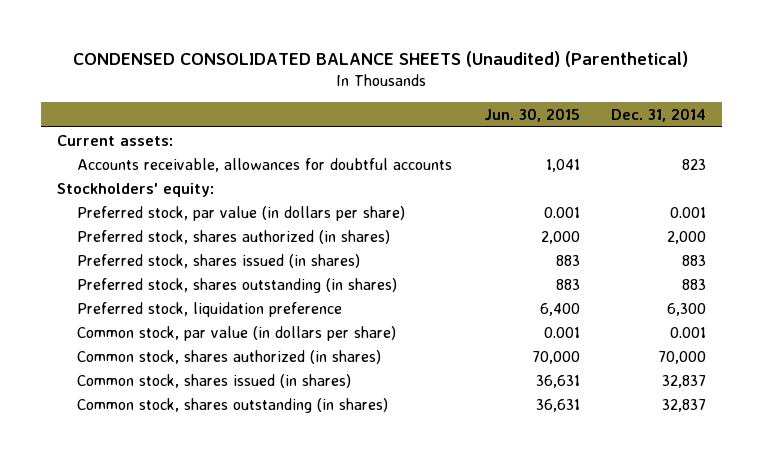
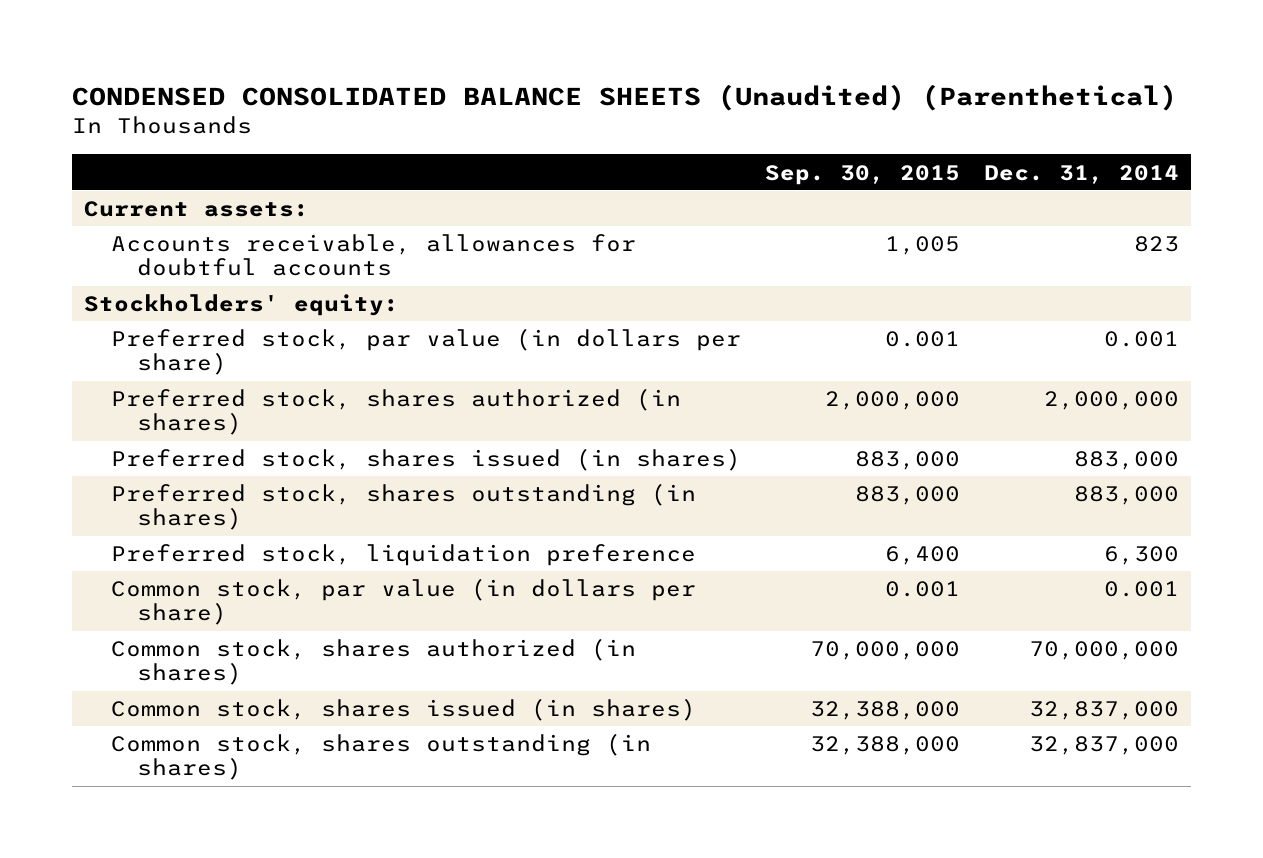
[483,107,580,122] Jun. 30, 2015 -> none
none -> [764,164,960,185] Sep. 30, 2015
[667,230,707,244] 2,000 -> [1044,391,1180,411] 2,000,000
[682,254,707,266] 883 -> [1074,451,1180,471] 883,000
[682,278,707,290] 883 -> [1074,486,1180,506] 883,000
[658,350,707,364] 70,000 -> [1029,641,1180,661] 70,000,000
[662,374,707,388] 32,837 -> [1029,701,1180,721] 32,837,000
[662,398,707,412] 32,837 -> [1029,736,1180,756] 32,837,000

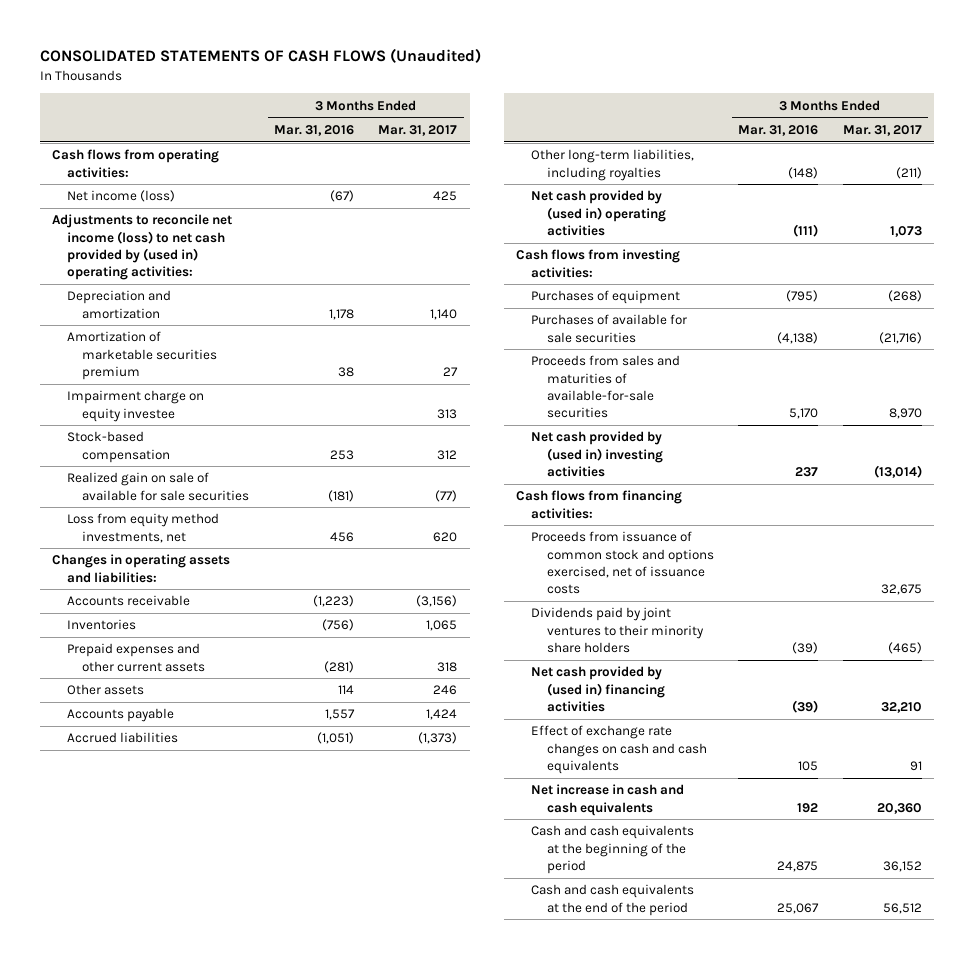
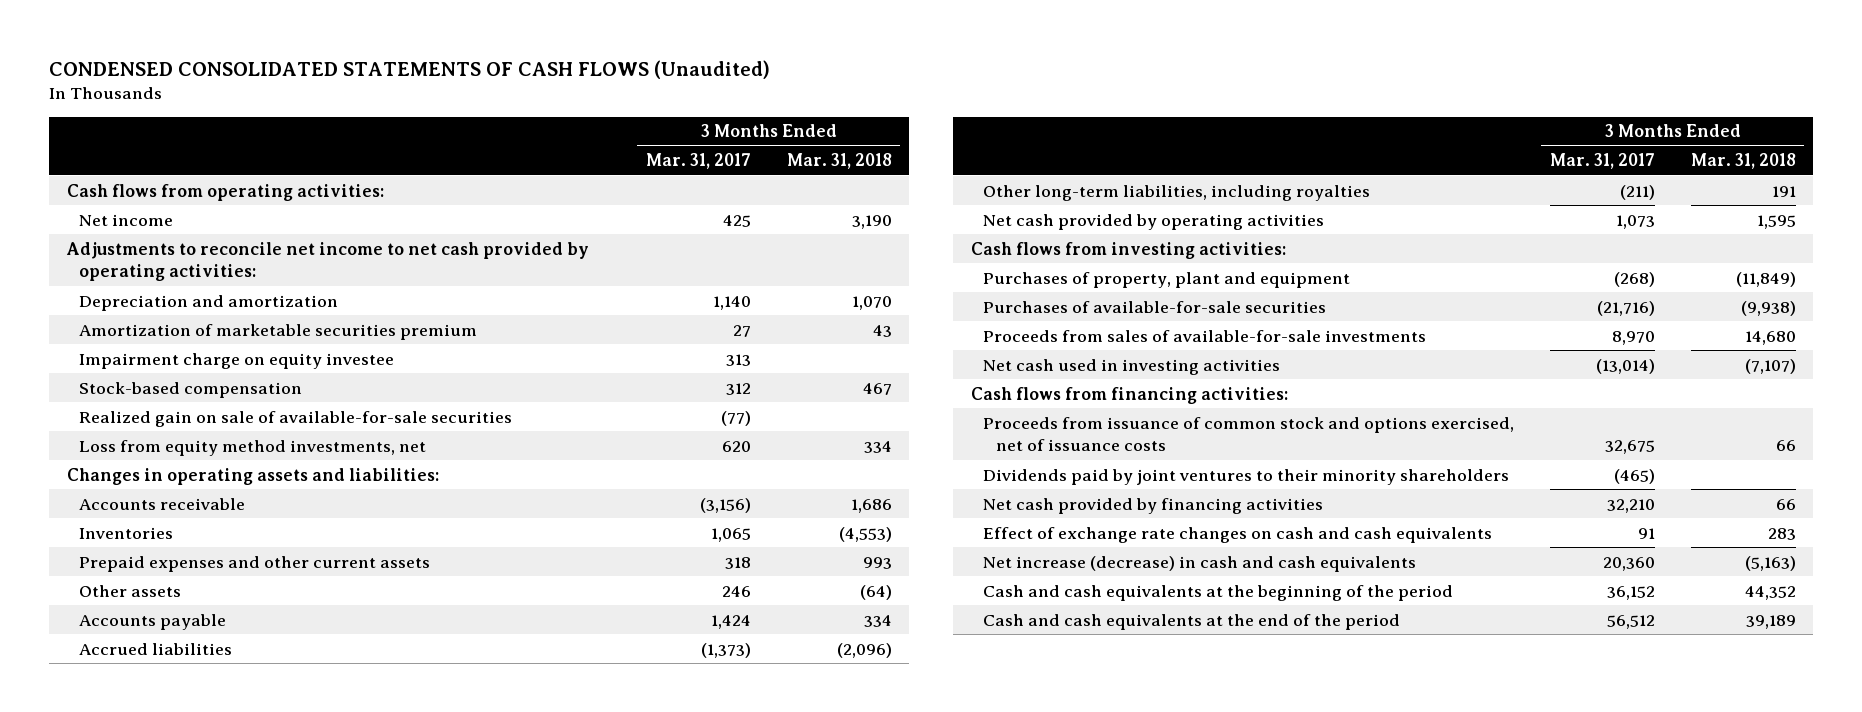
[39,47,481,63] CONSOLIDATED STATEMENTS OF CASH FLOWS (Unaudited) -> [48,59,770,79] CONDENSED CONSOLIDATED STATEMENTS OF CASH FLOWS (Unaudited)
[273,124,354,136] Mar. 31, 2016 -> none
none -> [786,153,892,170] Mar. 31, 2018
[67,190,176,203] Net income (loss) -> [79,213,174,226] Net income
[51,214,232,281] Adjustments to reconcile net income (loss) to net cash provided by (used in) operating activities: -> [65,241,589,282] Adjustments to reconcile net income to net cash provided by operating activities:
[67,472,250,501] Realized gain on sale of available for sale securities -> [79,410,513,427] Realized gain on sale of available-for-sale securities
[531,190,666,236] Net cash provided by (used in) operating activities -> [983,213,1325,230] Net cash provided by operating activities
[531,290,681,305] Purchases of equipment -> [983,271,1351,288] Purchases of property, plant and equipment
[531,314,688,343] Purchases of available for sale securities -> [983,300,1327,313] Purchases of available-for-sale securities
[531,355,681,419] Proceeds from sales and maturities of available-for-sale securities -> [983,329,1427,342] Proceeds from sales of available-for-sale investments
[531,431,663,477] Net cash provided by (used in) investing activities -> [983,358,1281,375] Net cash used in investing activities
[531,607,704,653] Dividends paid by joint ventures to their minority share holders -> [983,468,1510,485] Dividends paid by joint ventures to their minority shareholders
[531,666,665,712] Net cash provided by (used in) financing activities -> [983,497,1324,514] Net cash provided by financing activities
[531,784,685,816] Net increase in cash and cash equivalents -> [983,555,1417,572] Net increase (decrease) in cash and cash equivalents

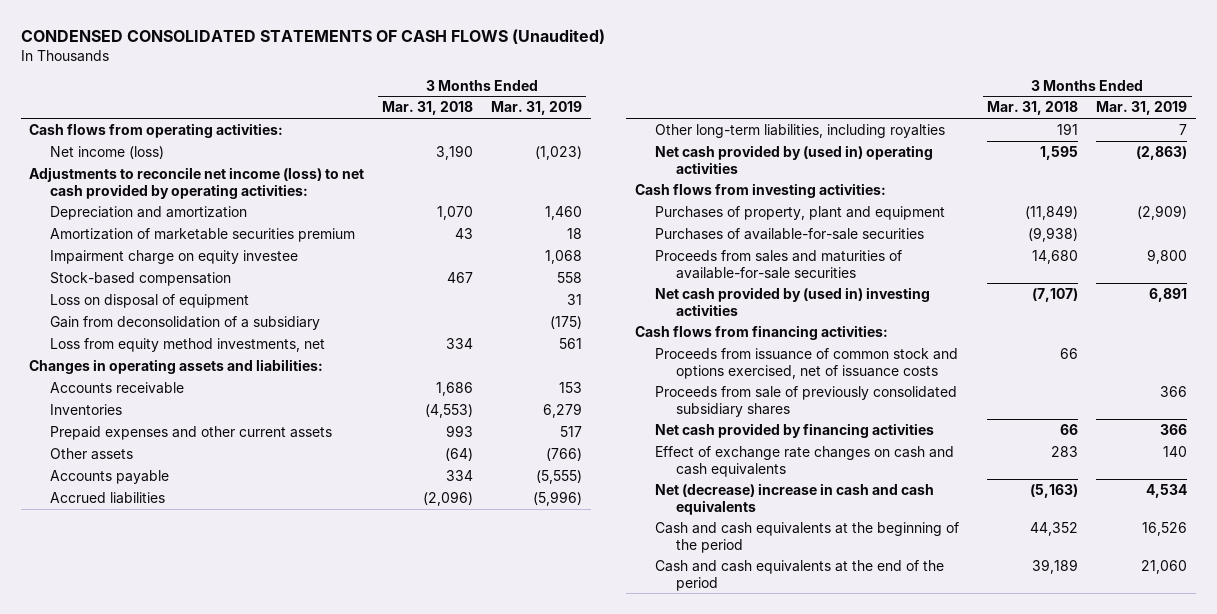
[645,153,751,170] Mar. 31, 2017 -> none
none -> [490,101,582,116] Mar. 31, 2019
[79,213,174,226] Net income -> [50,145,165,159] Net income (loss)
[65,241,589,282] Adjustments to reconcile net income to net cash provided by operating activities: -> [29,166,365,199] Adjustments to reconcile net income (loss) to net cash provided by operating activities:
[79,410,513,427] Realized gain on sale of available-for-sale securities -> none
none -> [50,293,250,308] Loss on disposal of equipment
none -> [50,315,321,330] Gain from deconsolidation of a subsidiary
[983,213,1325,230] Net cash provided by operating activities -> [655,144,934,174] Net cash provided by (used in) operating activities
[983,329,1427,342] Proceeds from sales of available-for-sale investments -> [655,249,903,279] Proceeds from sales and maturities of available-for-sale securities
[983,358,1281,375] Net cash used in investing activities -> [655,286,931,316] Net cash provided by (used in) investing activities
[983,468,1510,485] Dividends paid by joint ventures to their minority shareholders -> none
none -> [655,385,958,417] Proceeds from sale of previously consolidated subsidiary shares
[983,555,1417,572] Net increase (decrease) in cash and cash equivalents -> [655,482,935,515] Net (decrease) increase in cash and cash equivalents

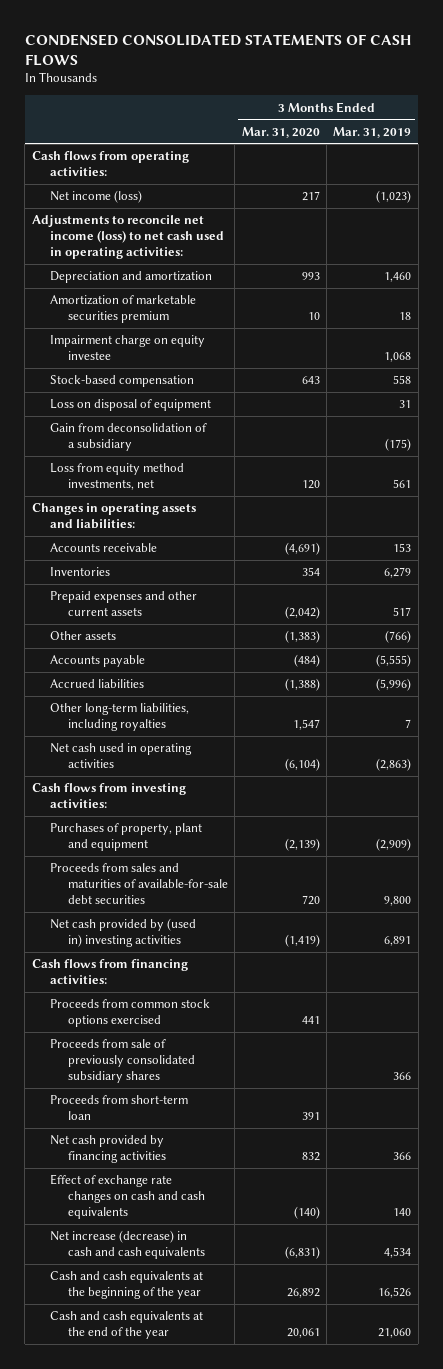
[20,29,605,45] CONDENSED CONSOLIDATED STATEMENTS OF CASH FLOWS (Unaudited) -> [24,33,411,66] CONDENSED CONSOLIDATED STATEMENTS OF CASH FLOWS
[382,101,474,116] Mar. 31, 2018 -> none
none -> [241,126,320,138] Mar. 31, 2020
[29,166,365,199] Adjustments to reconcile net income (loss) to net cash provided by operating activities: -> [31,215,224,259] Adjustments to reconcile net income (loss) to net cash used in operating activities:
[655,144,934,174] Net cash provided by (used in) operating activities -> [49,743,192,769] Net cash used in operating activities
[655,227,925,240] Purchases of available-for-sale securities -> none
[655,249,903,279] Proceeds from sales and maturities of available-for-sale securities -> [49,863,228,904] Proceeds from sales and maturities of available-for-sale debt securities
[655,347,959,379] Proceeds from issuance of common stock and options exercised, net of issuance costs -> [49,999,210,1028] Proceeds from common stock options exercised
none -> [49,1095,188,1121] Proceeds from short-term loan
[655,482,935,515] Net (decrease) increase in cash and cash equivalents -> [49,1230,205,1260] Net increase (decrease) in cash and cash equivalents
[655,521,960,553] Cash and cash equivalents at the beginning of the period -> [49,1271,203,1300] Cash and cash equivalents at the beginning of the year
[655,559,945,591] Cash and cash equivalents at the end of the period -> [49,1311,203,1340] Cash and cash equivalents at the end of the year

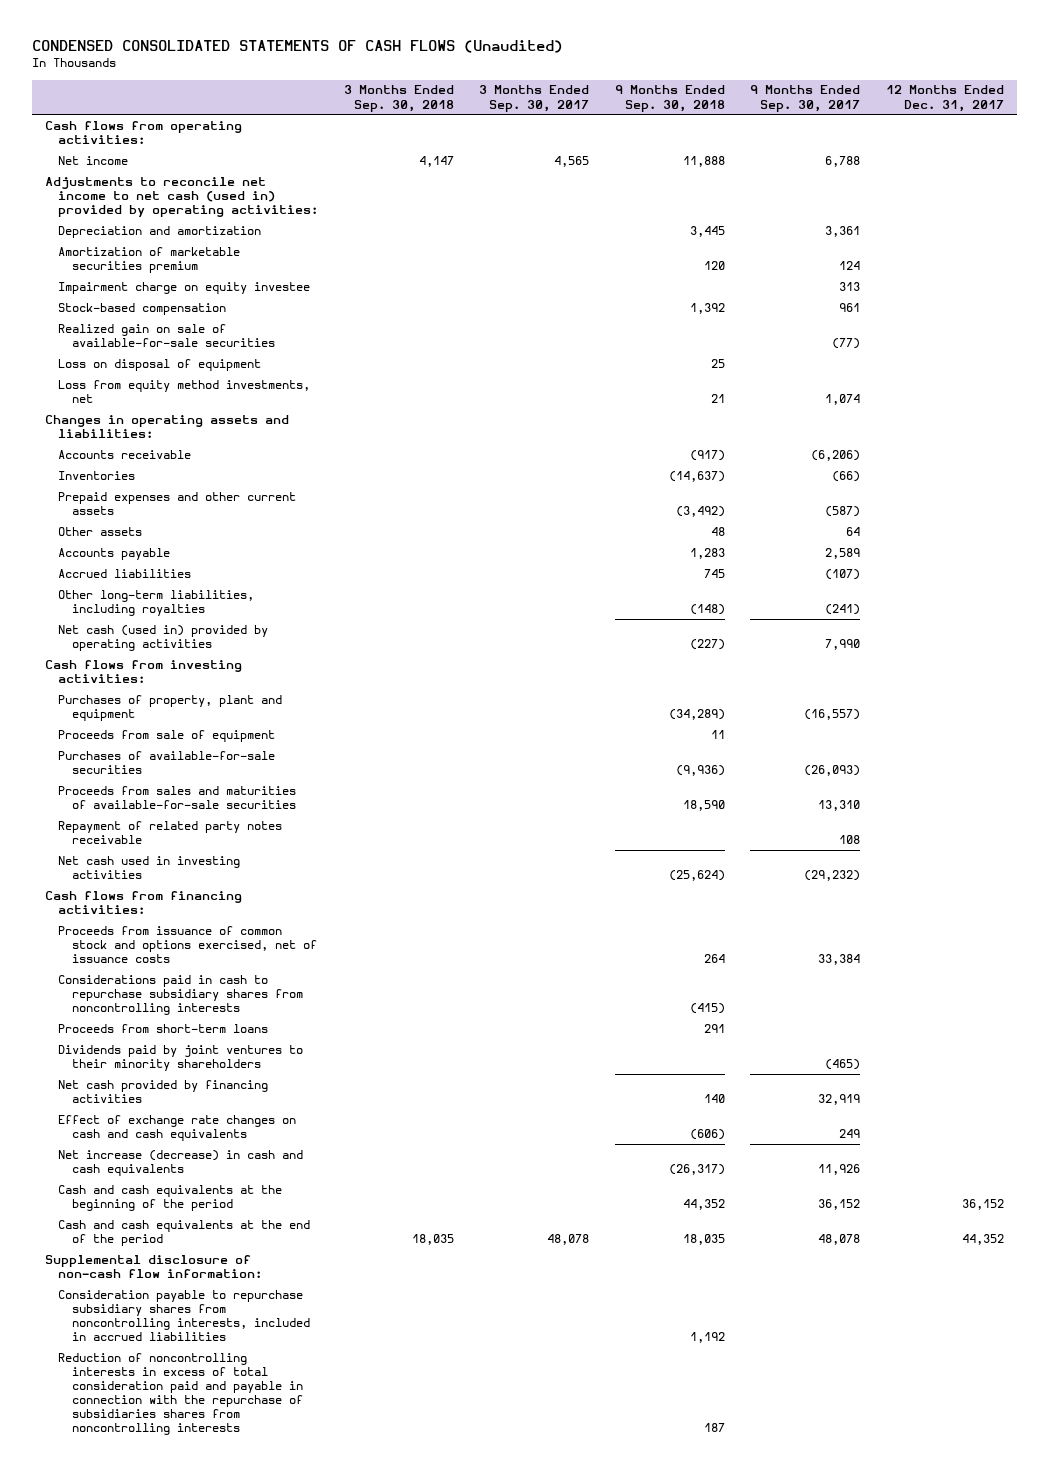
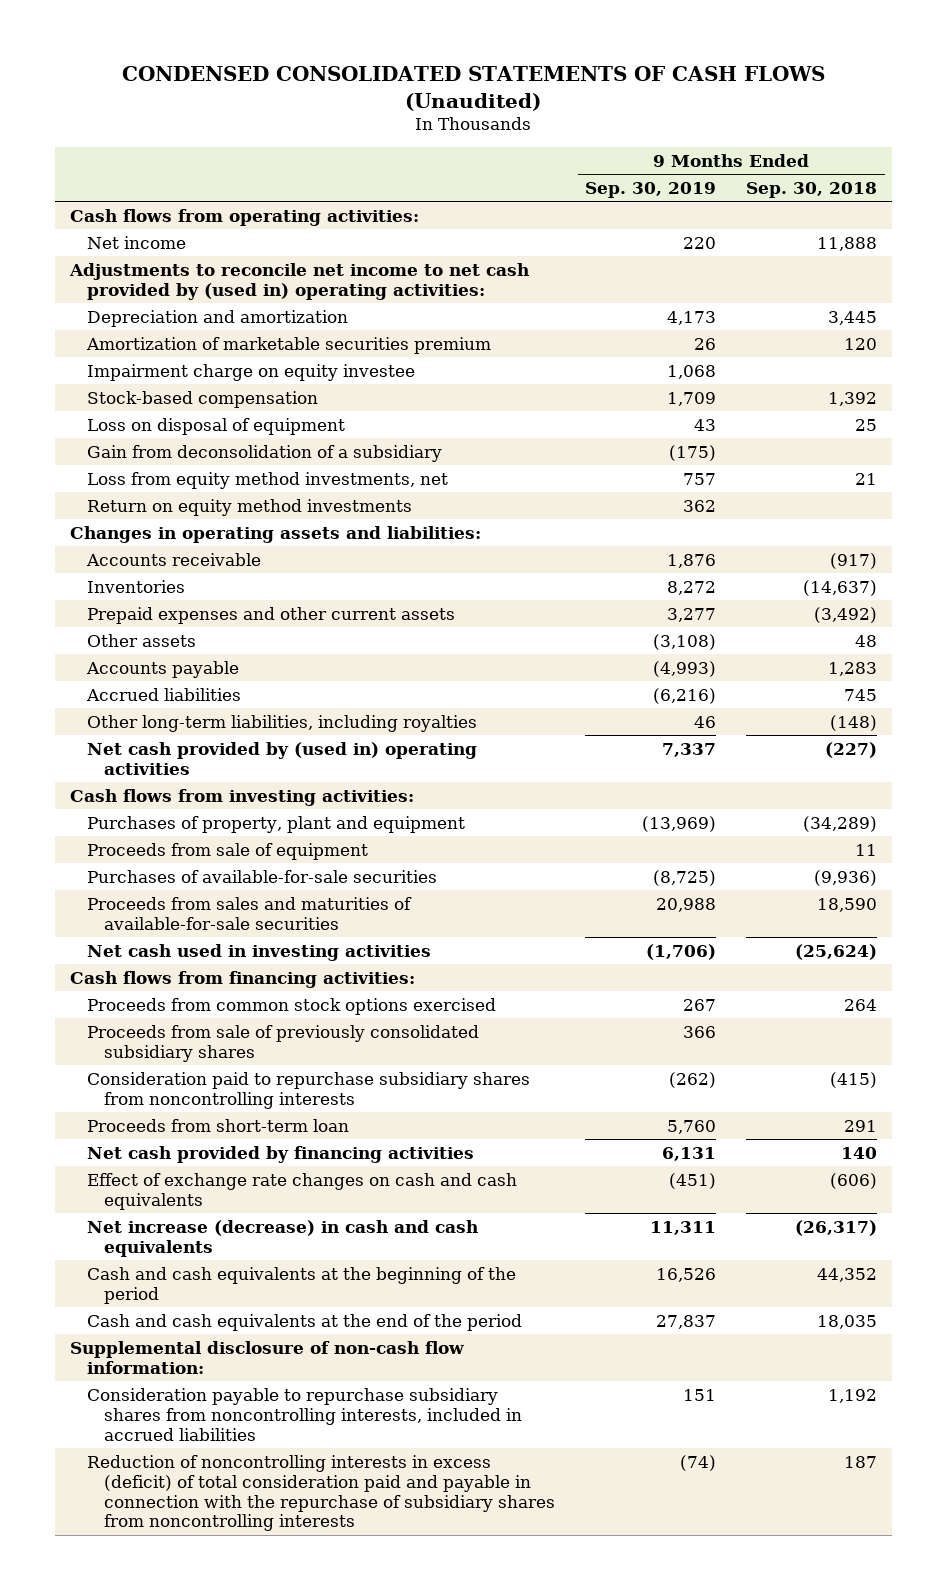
[343,85,454,112] 3 Months Ended Sep. 30, 2018 -> none
[479,85,590,112] 3 Months Ended Sep. 30, 2017 -> none
[750,85,861,112] 9 Months Ended Sep. 30, 2017 -> none
[886,85,1005,112] 12 Months Ended Dec. 31, 2017 -> none
none -> [585,182,717,199] Sep. 30, 2019
[45,176,319,218] Adjustments to reconcile net income to net cash (used in) provided by operating activities: -> [68,262,529,300] Adjustments to reconcile net income to net cash provided by (used in) operating activities:
[58,323,275,347] Realized gain on sale of available-for-sale securities -> none
none -> [87,444,443,462] Gain from deconsolidation of a subsidiary
none -> [87,498,413,516] Return on equity method investments
[58,624,269,651] Net cash (used in) provided by operating activities -> [87,741,478,775] Net cash provided by (used in) operating activities
[58,820,283,844] Repayment of related party notes receivable -> none
[58,1044,304,1071] Dividends paid by joint ventures to their minority shareholders -> none
[58,925,317,964] Proceeds from issuance of common stock and options exercised, net of issuance costs -> [87,997,497,1015] Proceeds from common stock options exercised
none -> [87,1024,480,1062] Proceeds from sale of previously consolidated subsidiary shares
[58,974,303,1016] Considerations paid in cash to repurchase subsidiary shares from noncontrolling interests -> [87,1071,531,1109] Consideration paid to repurchase subsidiary shares from noncontrolling interests
[58,1023,269,1033] Proceeds from short-term loans -> [87,1118,350,1132] Proceeds from short-term loan
[58,1352,303,1436] Reduction of noncontrolling interests in excess of total consideration paid and payable in connection with the repurchase of subsidiaries shares from noncontrolling interests -> [87,1454,556,1532] Reduction of noncontrolling interests in excess (deficit) of total consideration paid and payable in connection with the repurchase of subsidiary shares from noncontrolling interests

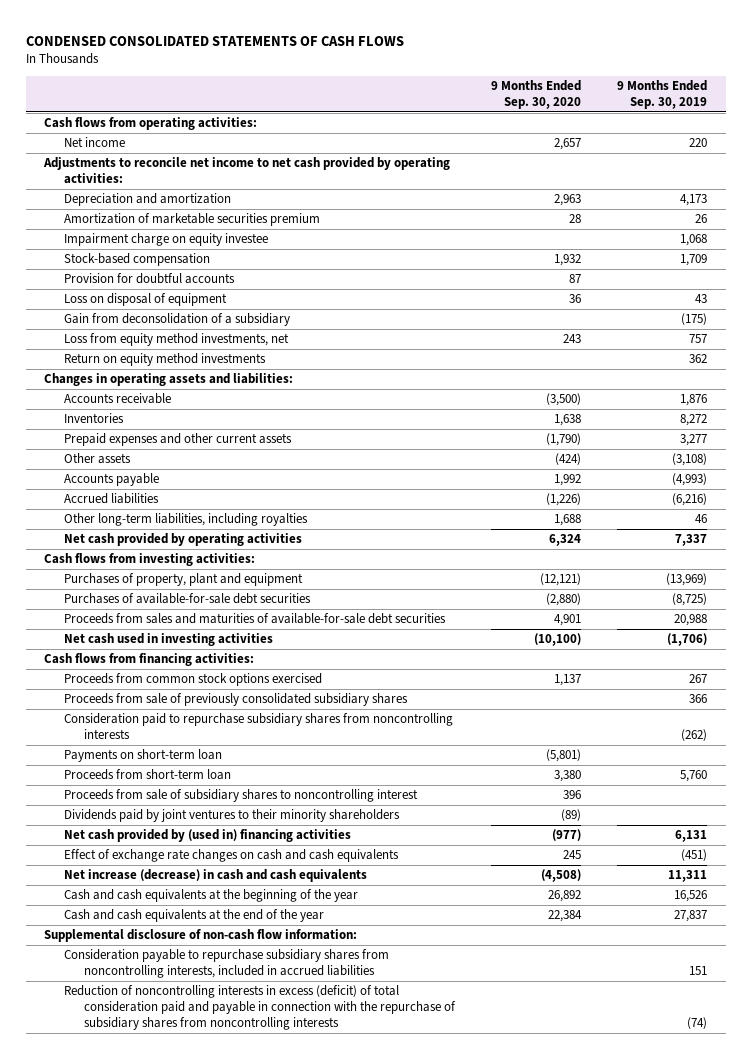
[122,66,826,111] CONDENSED CONSOLIDATED STATEMENTS OF CASH FLOWS (Unaudited) -> [26,35,405,46] CONDENSED CONSOLIDATED STATEMENTS OF CASH FLOWS
[746,182,878,199] Sep. 30, 2018 -> none
none -> [491,79,582,110] 9 Months Ended Sep. 30, 2020
[68,262,529,300] Adjustments to reconcile net income to net cash provided by (used in) operating activities: -> [43,156,451,185] Adjustments to reconcile net income to net cash provided by operating activities:
none -> [64,272,236,284] Provision for doubtful accounts
[87,741,478,775] Net cash provided by (used in) operating activities -> [64,532,303,546] Net cash provided by operating activities
[87,842,369,860] Proceeds from sale of equipment -> none
[87,869,438,883] Purchases of available-for-sale securities -> [64,592,312,604] Purchases of available-for-sale debt securities
[87,896,413,930] Proceeds from sales and maturities of available-for-sale securities -> [64,612,447,624] Proceeds from sales and maturities of available-for-sale debt securities
none -> [64,748,223,762] Payments on short-term loan
none -> [64,788,419,802] Proceeds from sale of subsidiary shares to noncontrolling interest
none -> [64,808,401,822] Dividends paid by joint ventures to their minority shareholders
[87,1145,475,1163] Net cash provided by financing activities -> [64,828,352,842] Net cash provided by (used in) financing activities
[87,1266,517,1304] Cash and cash equivalents at the beginning of the period -> [64,888,359,902] Cash and cash equivalents at the beginning of the year
[87,1313,523,1331] Cash and cash equivalents at the end of the period -> [64,908,325,922] Cash and cash equivalents at the end of the year

